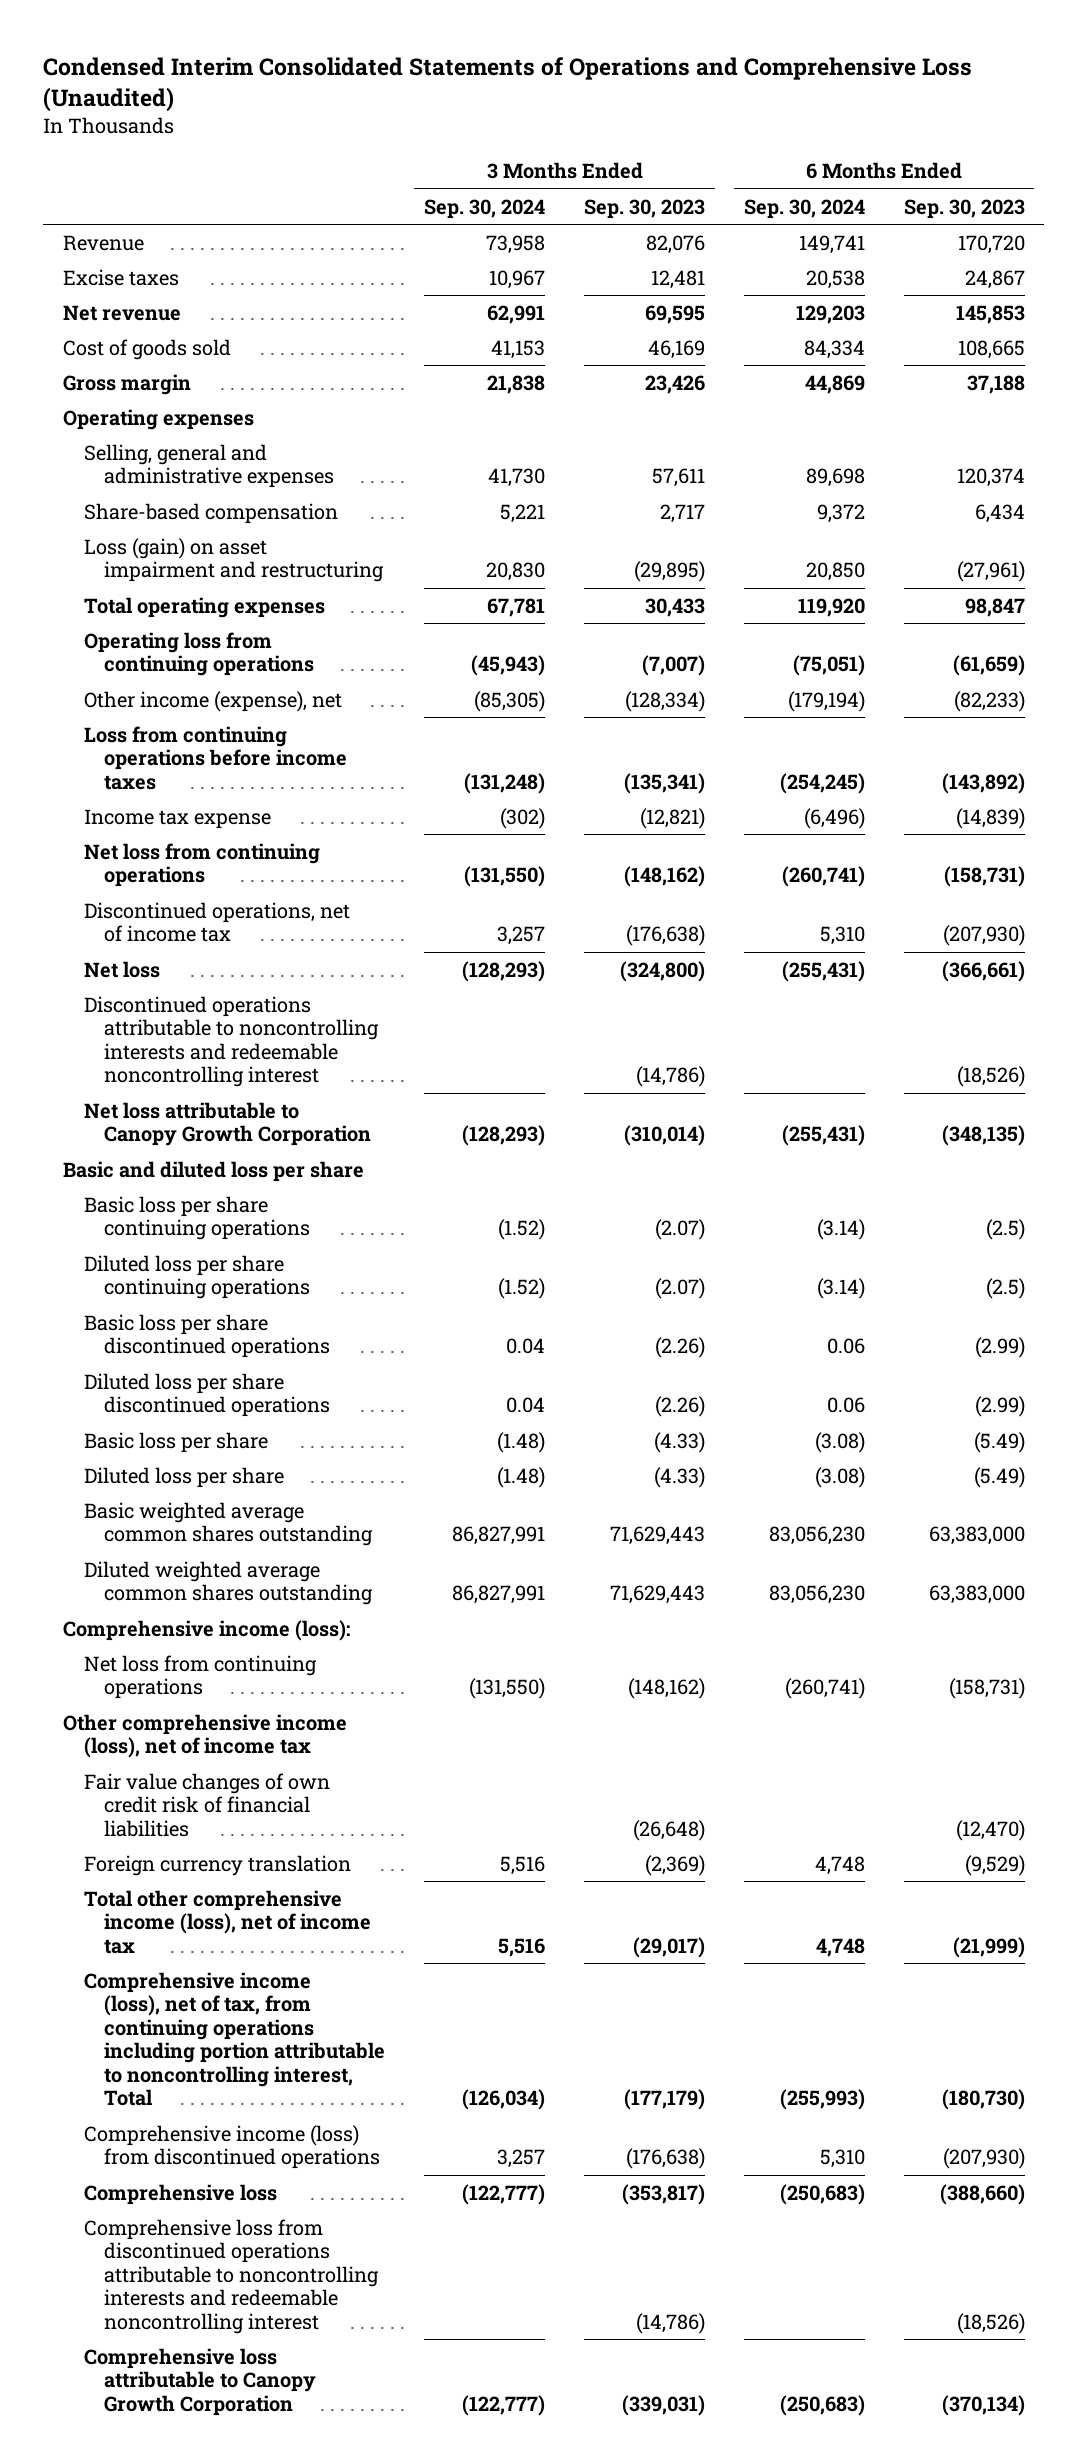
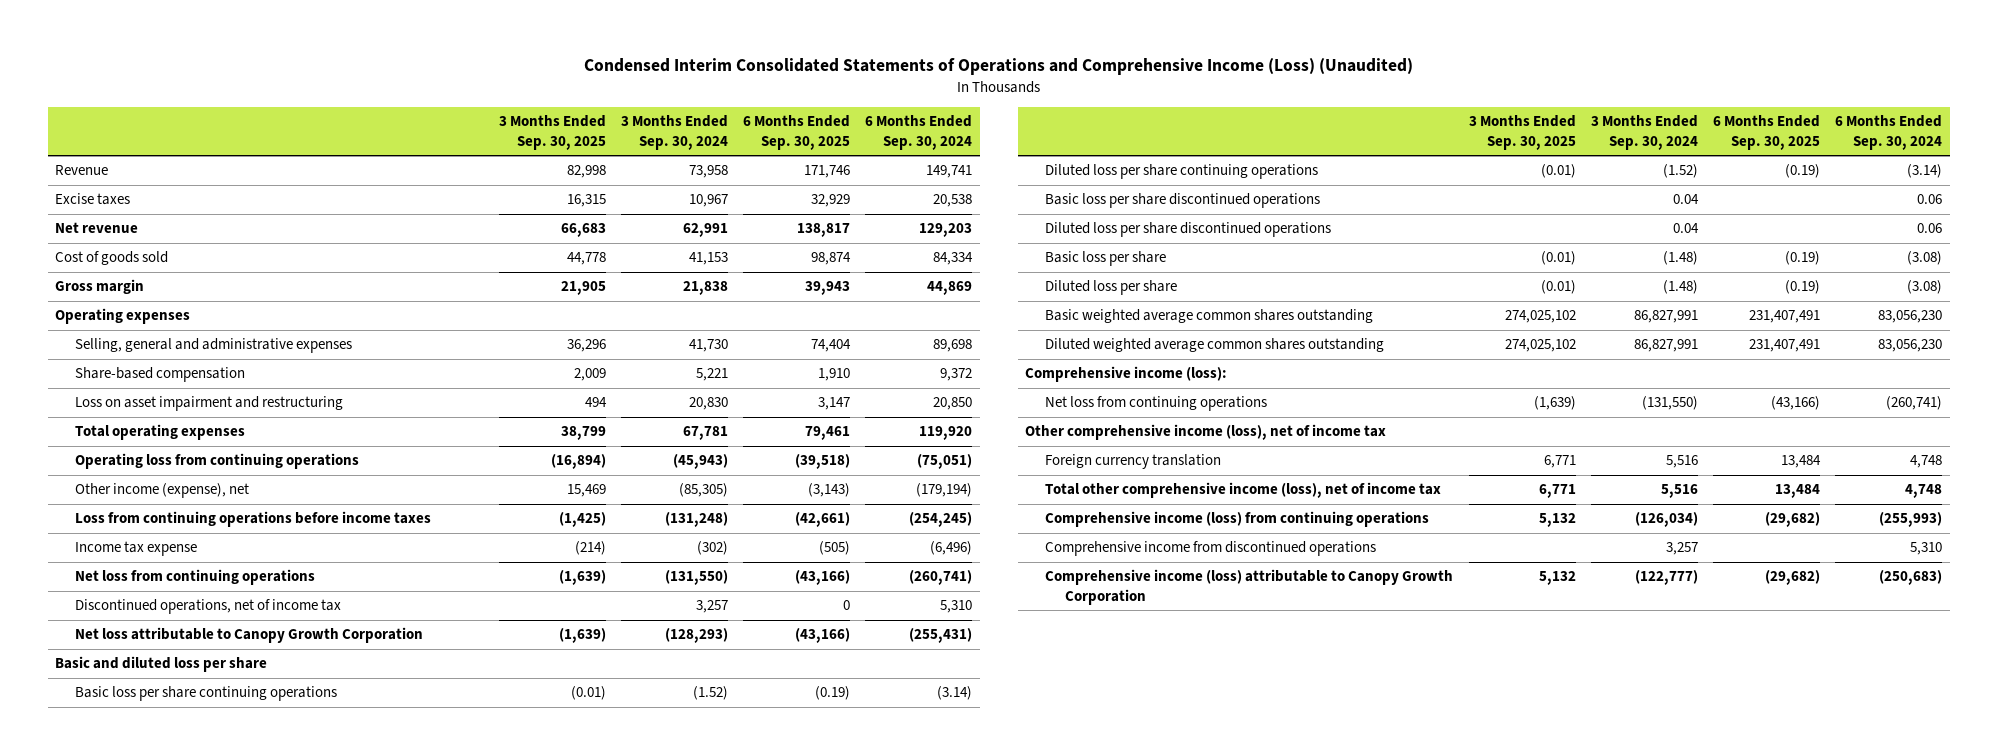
[43,56,973,112] Condensed Interim Consolidated Statements of Operations and Comprehensive Loss (Unaudited) -> [583,58,1413,76] Condensed Interim Consolidated Statements of Operations and Comprehensive Income (Loss) (Unaudited)
[583,198,705,219] Sep. 30, 2023 -> none
[903,198,1025,219] Sep. 30, 2023 -> none
none -> [498,115,606,150] 3 Months Ended Sep. 30, 2025
none -> [743,115,851,150] 6 Months Ended Sep. 30, 2025
[83,537,385,583] Loss (gain) on asset impairment and restructuring -> [75,396,344,412] Loss on asset impairment and restructuring
[83,960,160,978] Net loss -> none
[83,995,380,1088] Discontinued operations attributable to noncontrolling interests and redeemable noncontrolling interest -> none
[83,1772,330,1837] Fair value changes of own credit risk of financial liabilities -> none
[83,2183,277,2205] Comprehensive loss -> none
[83,2218,380,2334] Comprehensive loss from discontinued operations attributable to noncontrolling interests and redeemable noncontrolling interest -> none
[83,1971,386,2107] Comprehensive income (loss), net of tax, from continuing operations including portion attributable to noncontrolling interest, Total -> [1045,511,1430,528] Comprehensive income (loss) from continuing operations
[83,2124,381,2170] Comprehensive income (loss) from discontinued operations -> [1045,541,1377,557] Comprehensive income from discontinued operations
[83,2347,317,2416] Comprehensive loss attributable to Canopy Growth Corporation -> [1045,569,1454,605] Comprehensive income (loss) attributable to Canopy Growth Corporation

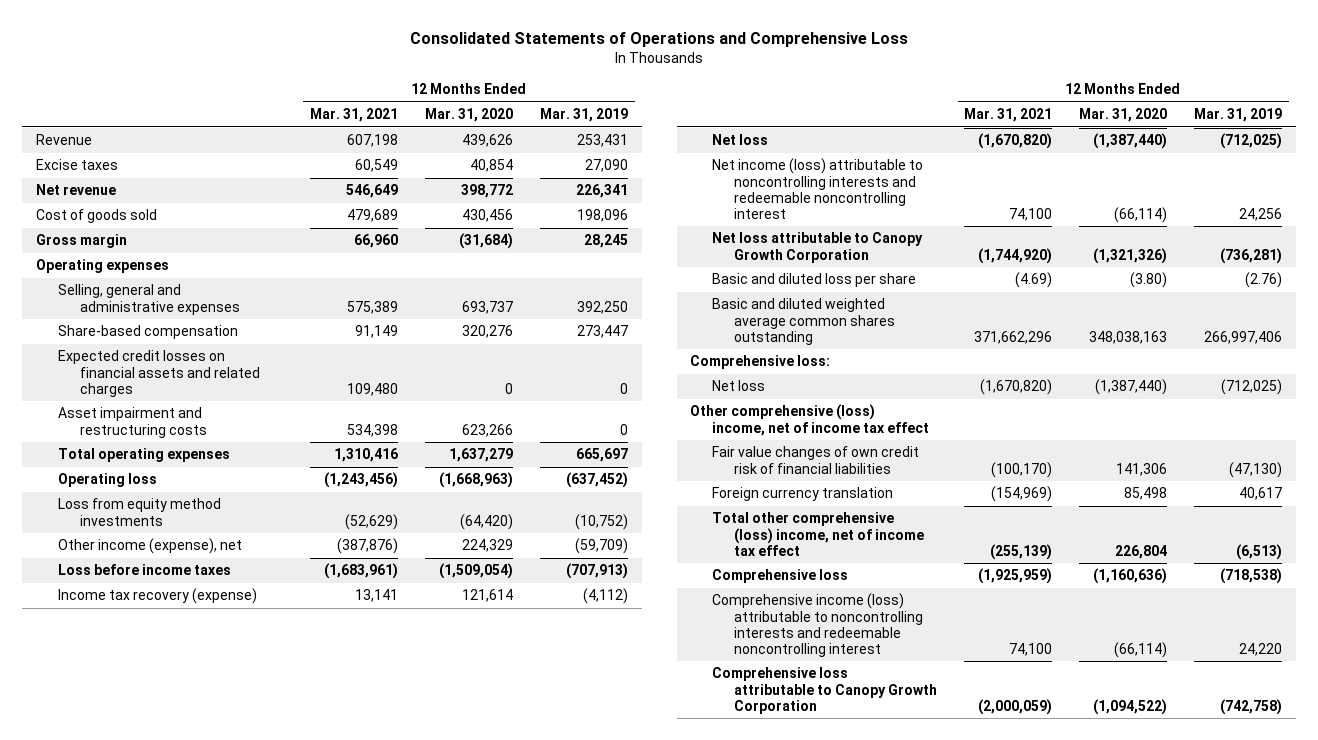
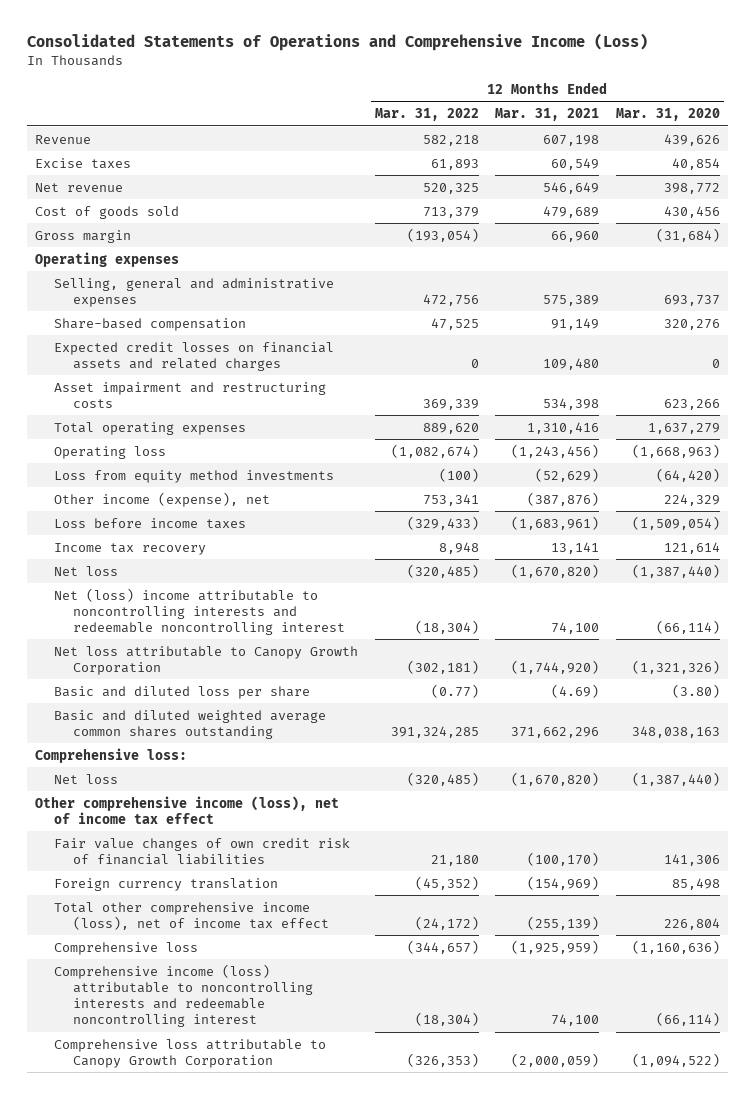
[410,31,909,47] Consolidated Statements of Operations and Comprehensive Loss -> [27,33,649,52] Consolidated Statements of Operations and Comprehensive Income (Loss)
[540,108,629,123] Mar. 31, 2019 -> none
none -> [374,108,479,122] Mar. 31, 2022
[58,588,258,605] Income tax recovery (expense) -> [54,542,207,555] Income tax recovery
[712,158,924,219] Net income (loss) attributable to noncontrolling interests and redeemable noncontrolling interest -> [54,587,345,635] Net (loss) income attributable to noncontrolling interests and redeemable noncontrolling interest
[690,404,930,436] Other comprehensive (loss) income, net of income tax effect -> [35,795,340,824] Other comprehensive income (loss), net of income tax effect
[712,512,925,556] Total other comprehensive (loss) income, net of income tax effect -> [54,901,329,930] Total other comprehensive income (loss), net of income tax effect

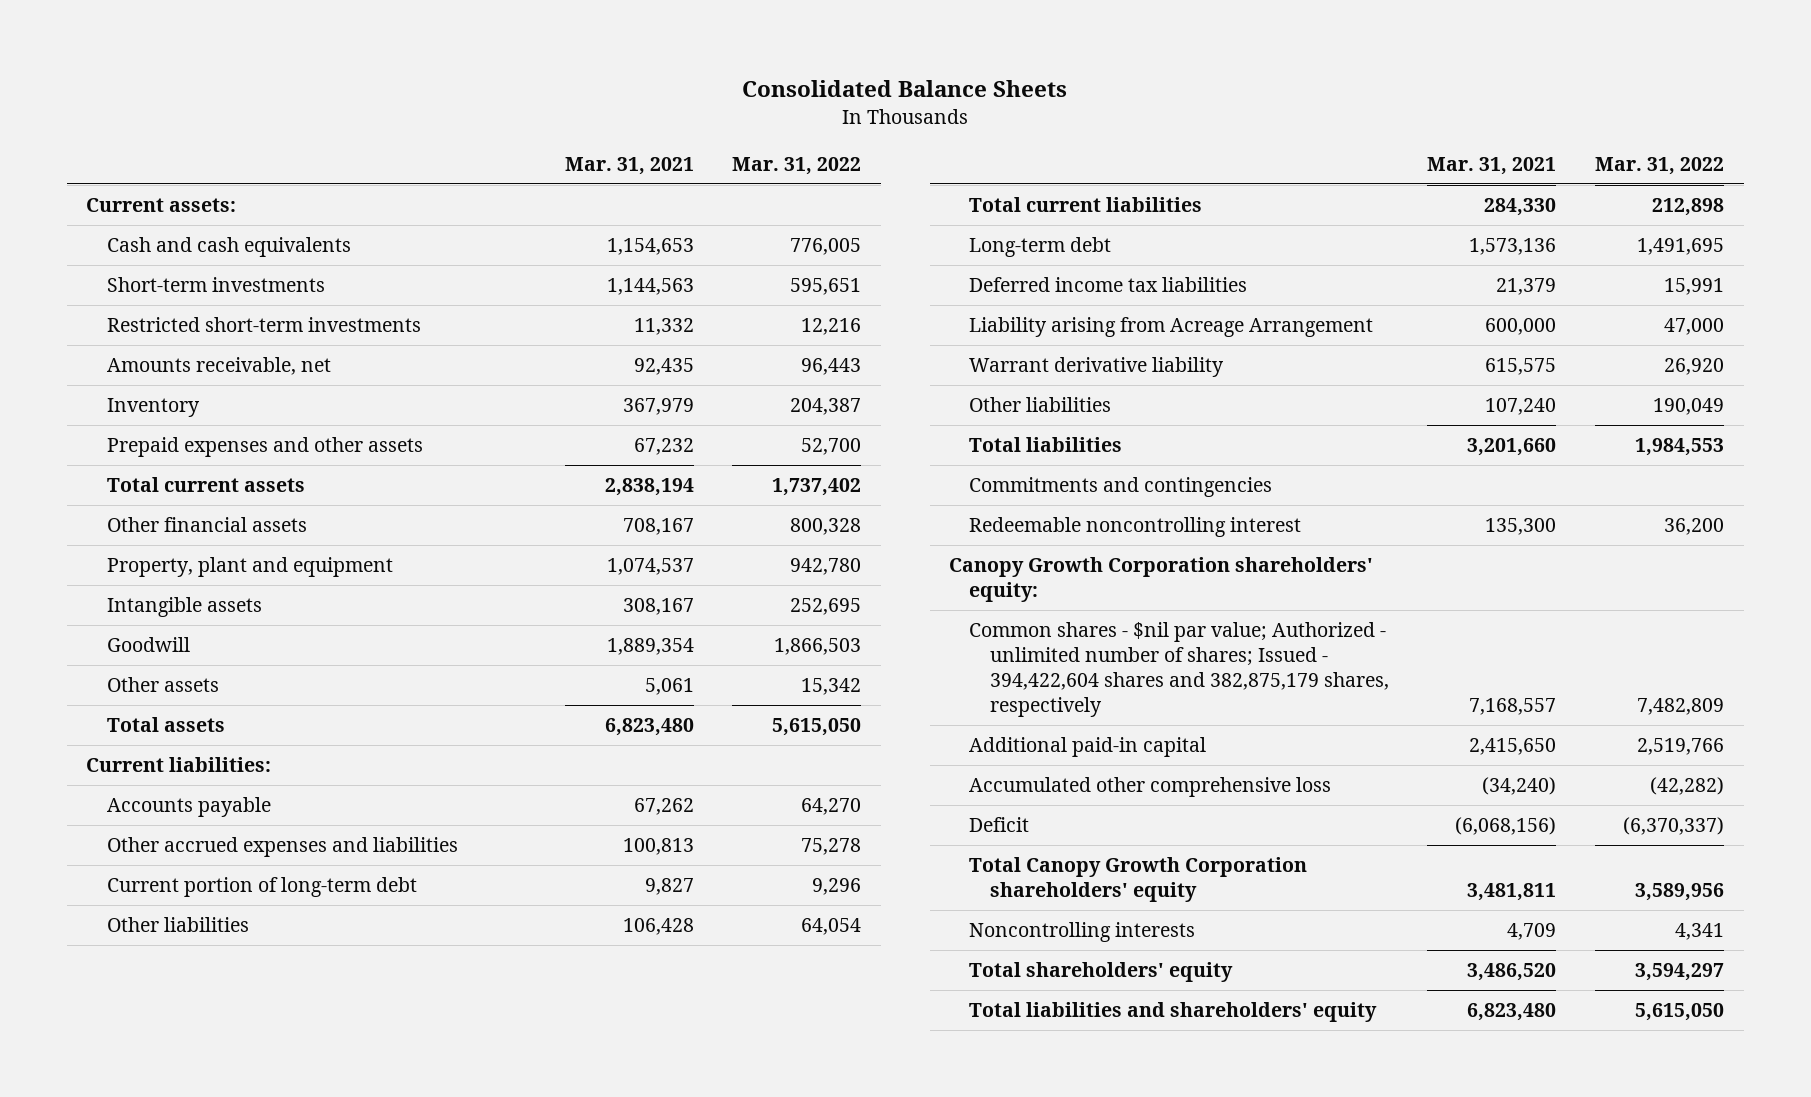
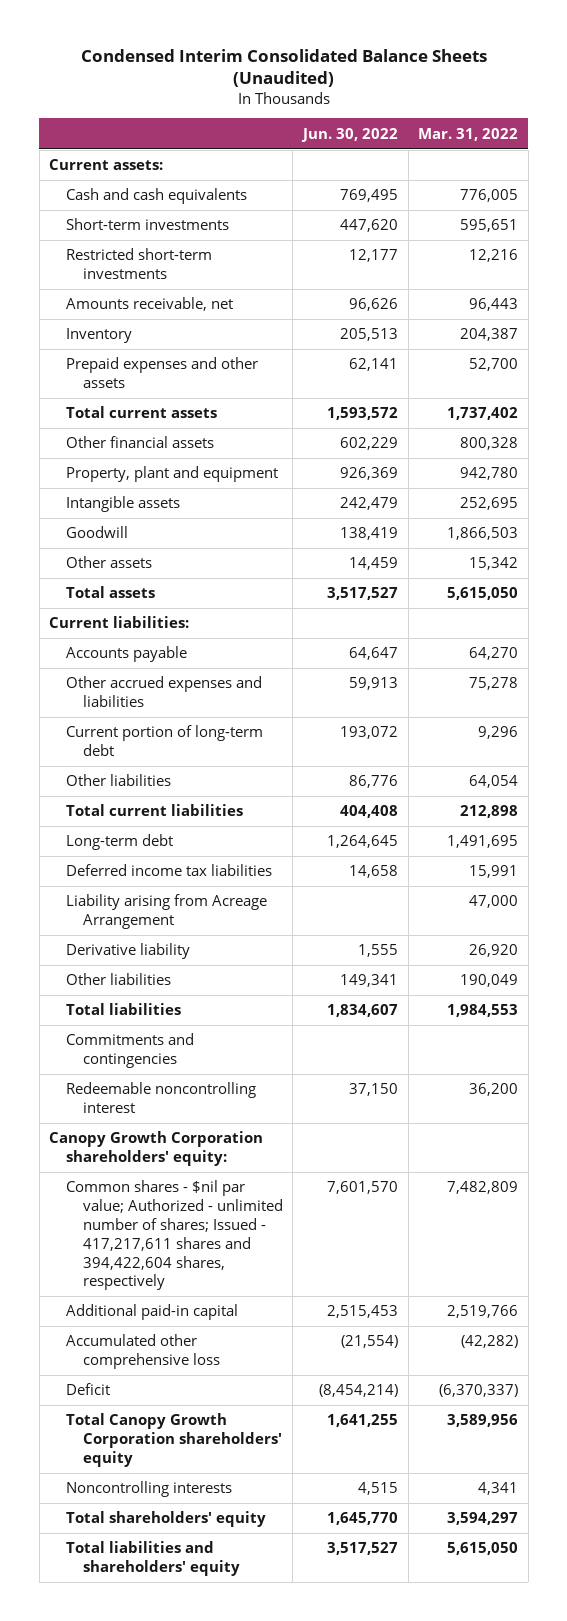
[742,80,1068,98] Consolidated Balance Sheets -> [80,48,487,88] Condensed Interim Consolidated Balance Sheets (Unaudited)
[564,156,694,175] Mar. 31, 2021 -> none
none -> [300,127,398,142] Jun. 30, 2022
[969,357,1225,378] Warrant derivative liability -> [65,943,190,960] Derivative liability
[969,622,1389,718] Common shares - $nil par value; Authorized - unlimited number of shares; Issued - 394,422,604 shares and 382,875,179 shares, respectively -> [65,1180,283,1291] Common shares - $nil par value; Authorized - unlimited number of shares; Issued - 417,217,611 shares and 394,422,604 shares, respectively

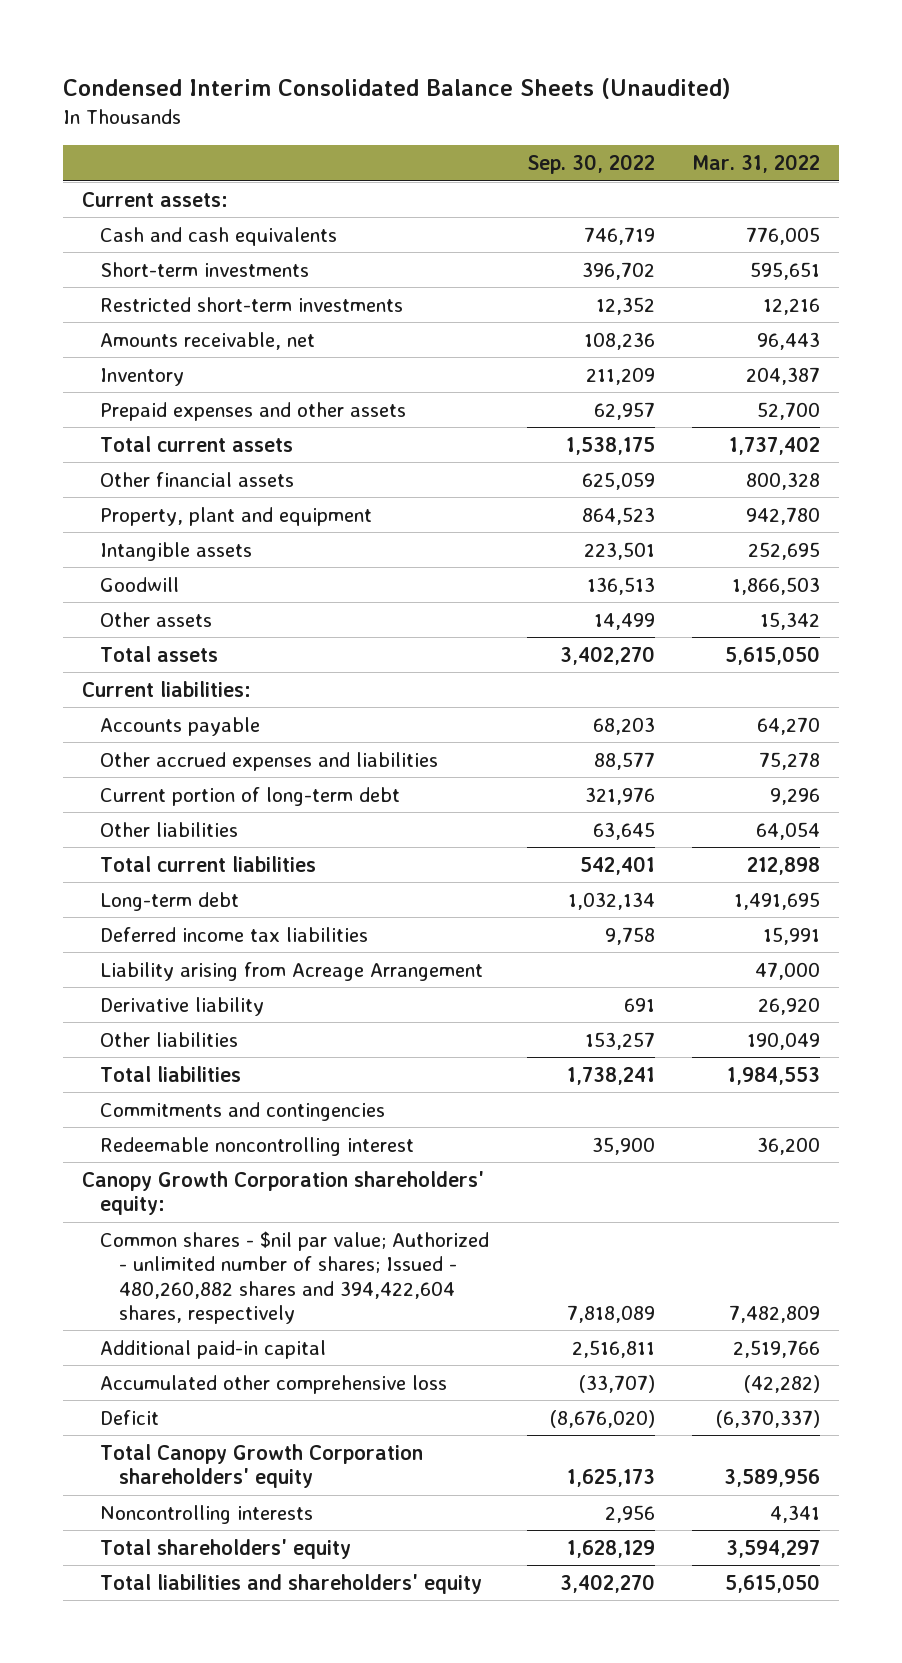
[300,127,398,142] Jun. 30, 2022 -> none
none -> [526,154,655,175] Sep. 30, 2022
[65,1180,283,1291] Common shares - $nil par value; Authorized - unlimited number of shares; Issued - 417,217,611 shares and 394,422,604 shares, respectively -> [100,1230,490,1324] Common shares - $nil par value; Authorized - unlimited number of shares; Issued - 480,260,882 shares and 394,422,604 shares, respectively

